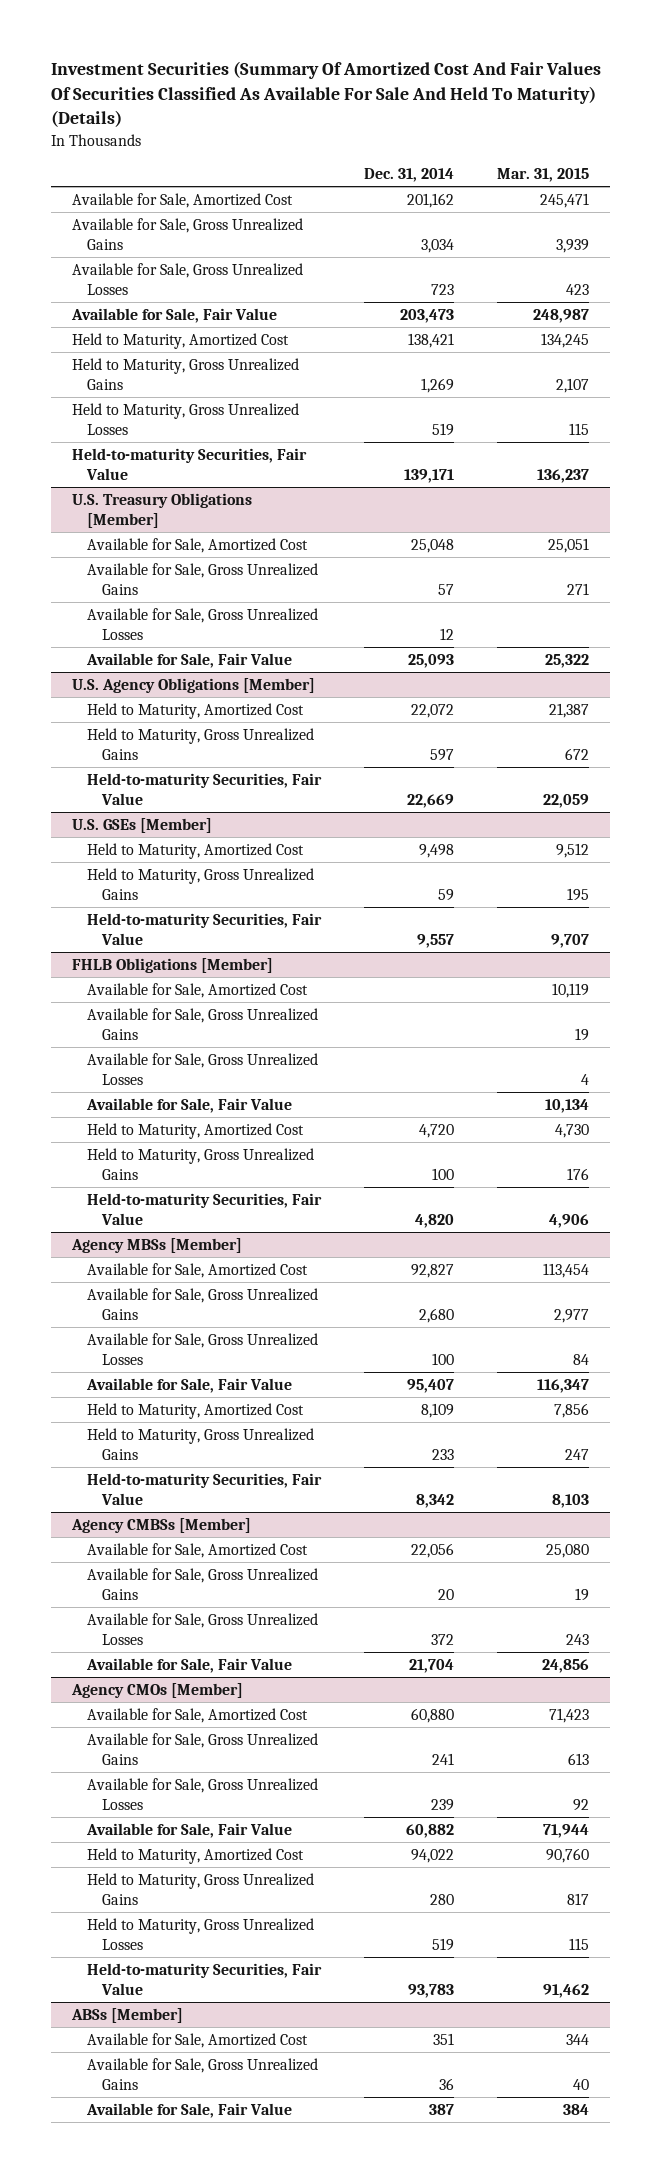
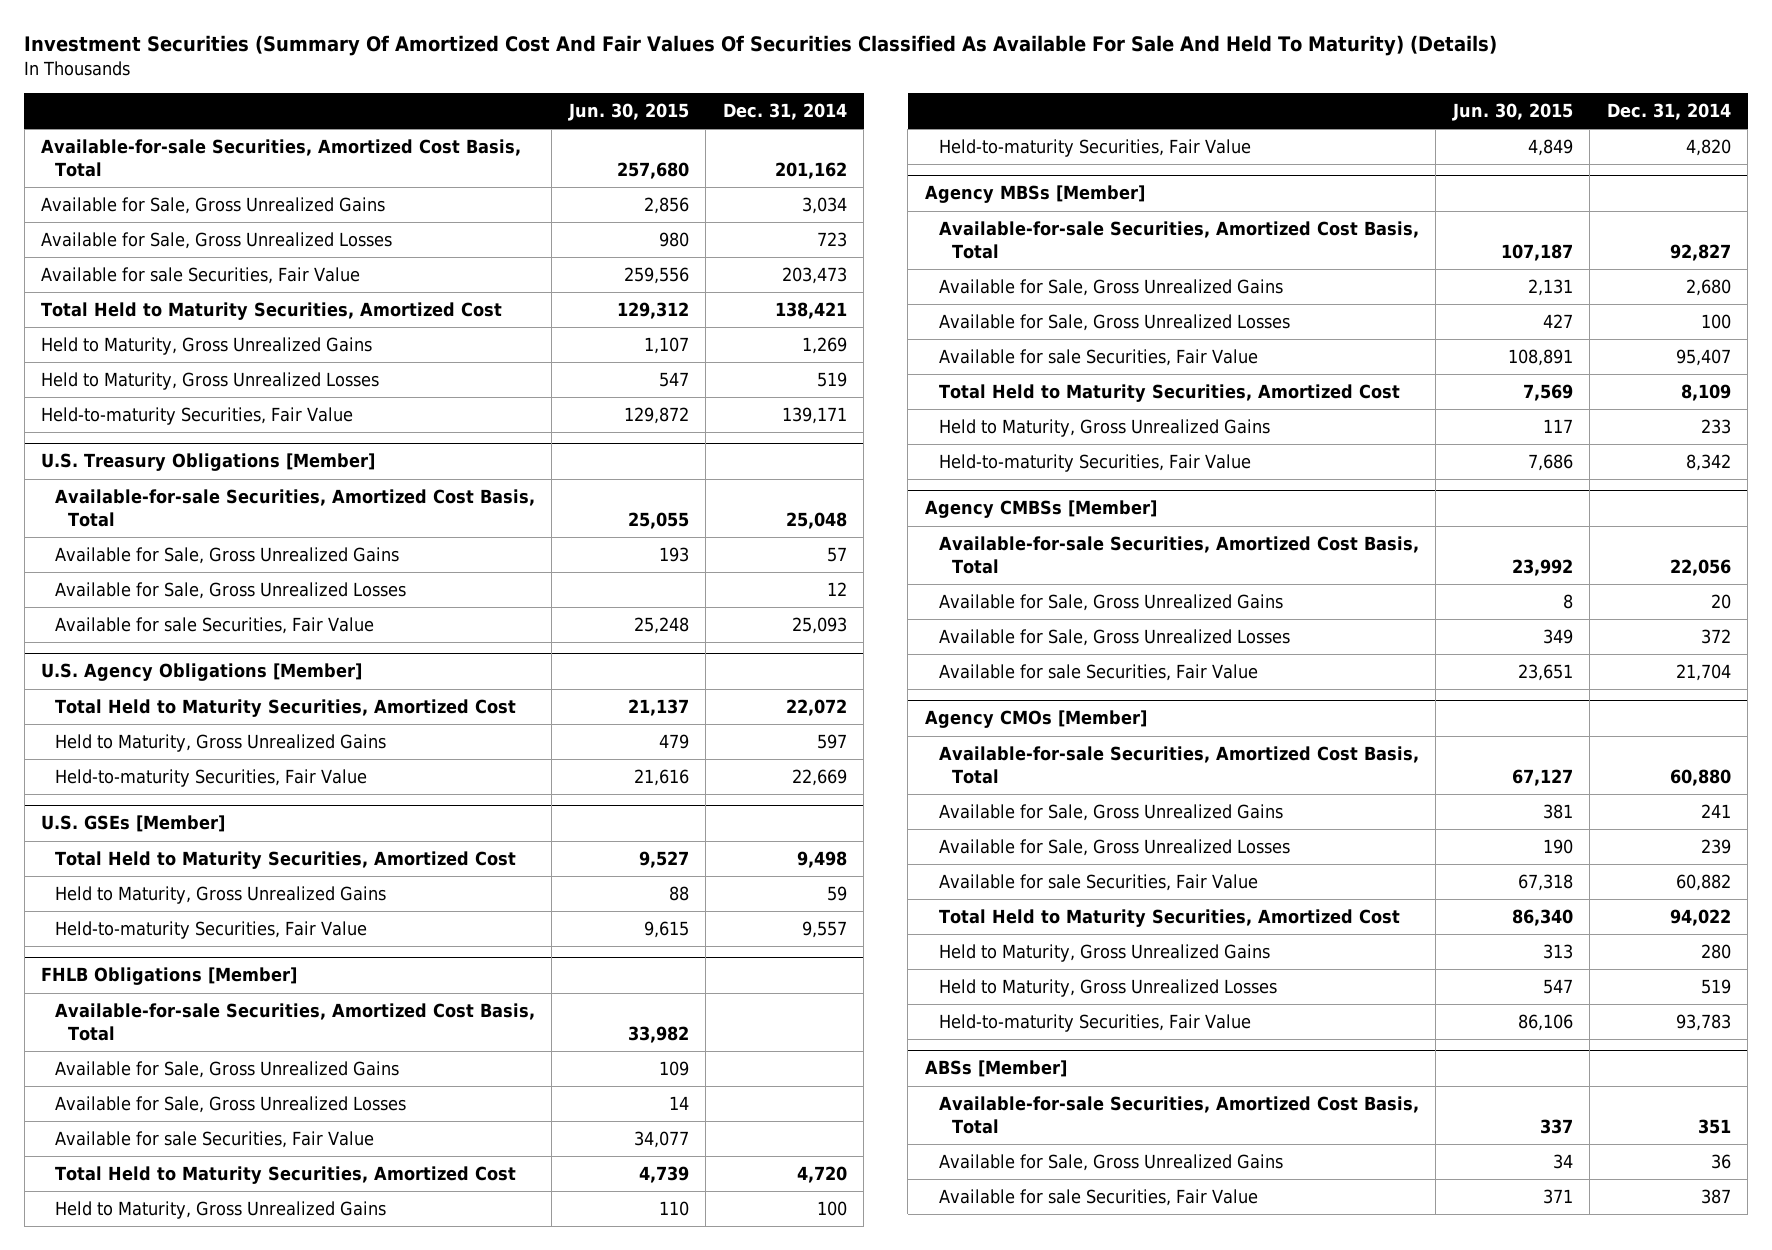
[496,168,589,183] Mar. 31, 2015 -> none
none -> [567,102,689,121] Jun. 30, 2015
[72,192,294,208] Available for Sale, Amortized Cost -> [41,139,522,177] Available-for-sale Securities, Amortized Cost Basis, Total
[71,307,278,323] Available for Sale, Fair Value -> [41,267,361,285] Available for sale Securities, Fair Value
[72,332,290,349] Held to Maturity, Amortized Cost -> [41,302,503,321] Total Held to Maturity Securities, Amortized Cost
[87,537,309,553] Available for Sale, Amortized Cost -> [54,489,535,527] Available-for-sale Securities, Amortized Cost Basis, Total
[86,652,293,668] Available for Sale, Fair Value -> [54,617,374,635] Available for sale Securities, Fair Value
[87,702,305,719] Held to Maturity, Amortized Cost -> [54,699,516,718] Total Held to Maturity Securities, Amortized Cost
[87,842,305,859] Held to Maturity, Amortized Cost -> [54,851,516,870] Total Held to Maturity Securities, Amortized Cost
[87,982,309,998] Available for Sale, Amortized Cost -> [54,1003,535,1041] Available-for-sale Securities, Amortized Cost Basis, Total
[86,1097,293,1113] Available for Sale, Fair Value -> [54,1131,374,1149] Available for sale Securities, Fair Value
[87,1122,305,1139] Held to Maturity, Amortized Cost -> [54,1166,516,1185] Total Held to Maturity Securities, Amortized Cost
[87,1262,309,1278] Available for Sale, Amortized Cost -> [938,221,1419,259] Available-for-sale Securities, Amortized Cost Basis, Total
[86,1377,293,1393] Available for Sale, Fair Value -> [938,349,1258,367] Available for sale Securities, Fair Value
[87,1402,305,1419] Held to Maturity, Amortized Cost -> [938,384,1400,403] Total Held to Maturity Securities, Amortized Cost
[87,1542,309,1558] Available for Sale, Amortized Cost -> [938,536,1419,574] Available-for-sale Securities, Amortized Cost Basis, Total
[86,1657,293,1673] Available for Sale, Fair Value -> [938,664,1258,682] Available for sale Securities, Fair Value
[87,1707,309,1723] Available for Sale, Amortized Cost -> [938,746,1419,784] Available-for-sale Securities, Amortized Cost Basis, Total
[86,1822,293,1838] Available for Sale, Fair Value -> [938,874,1258,892] Available for sale Securities, Fair Value
[87,1847,305,1864] Held to Maturity, Amortized Cost -> [938,909,1400,928] Total Held to Maturity Securities, Amortized Cost
[87,2032,309,2048] Available for Sale, Amortized Cost -> [938,1096,1419,1134] Available-for-sale Securities, Amortized Cost Basis, Total
[86,2102,293,2118] Available for Sale, Fair Value -> [938,1189,1258,1207] Available for sale Securities, Fair Value

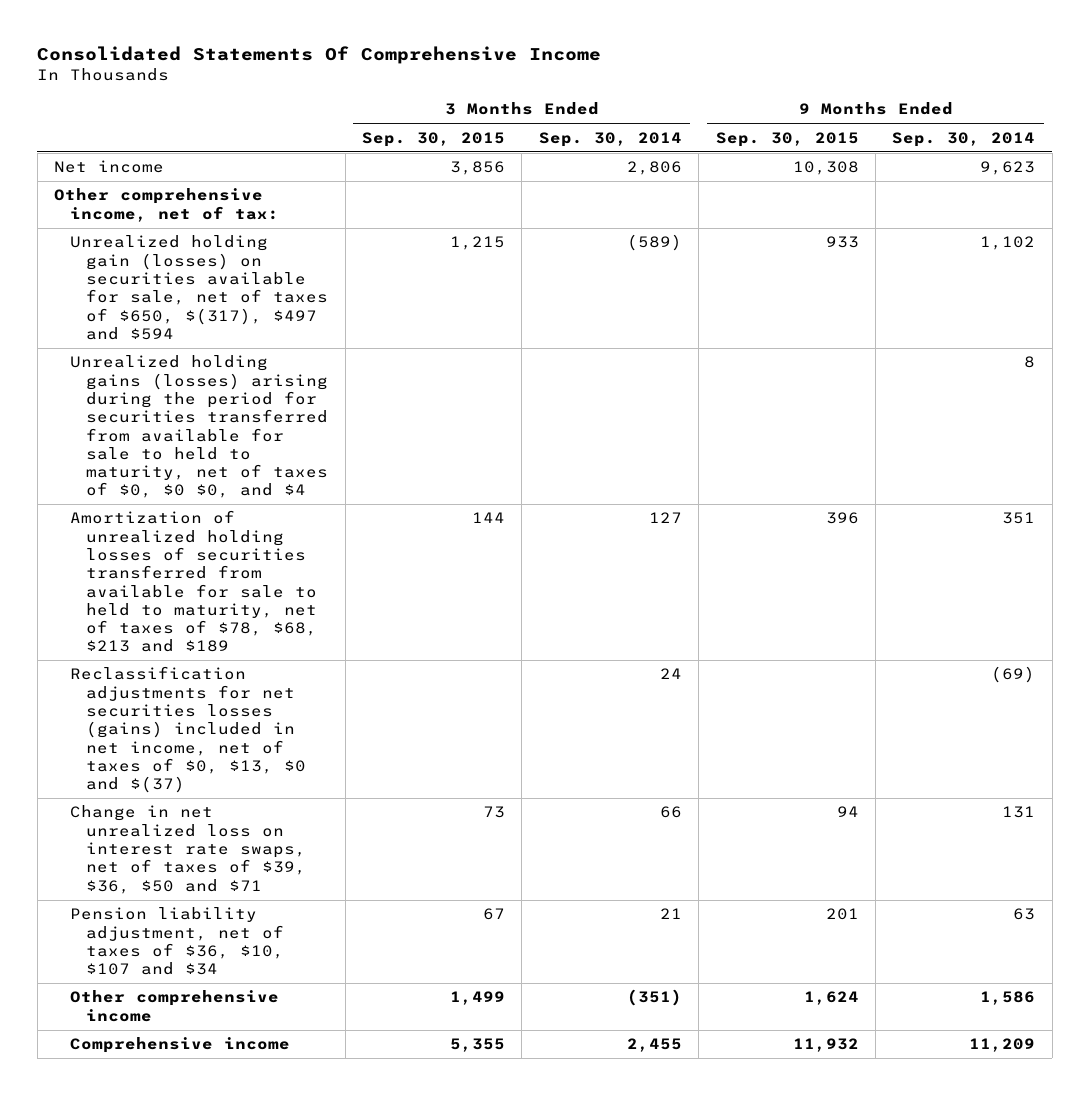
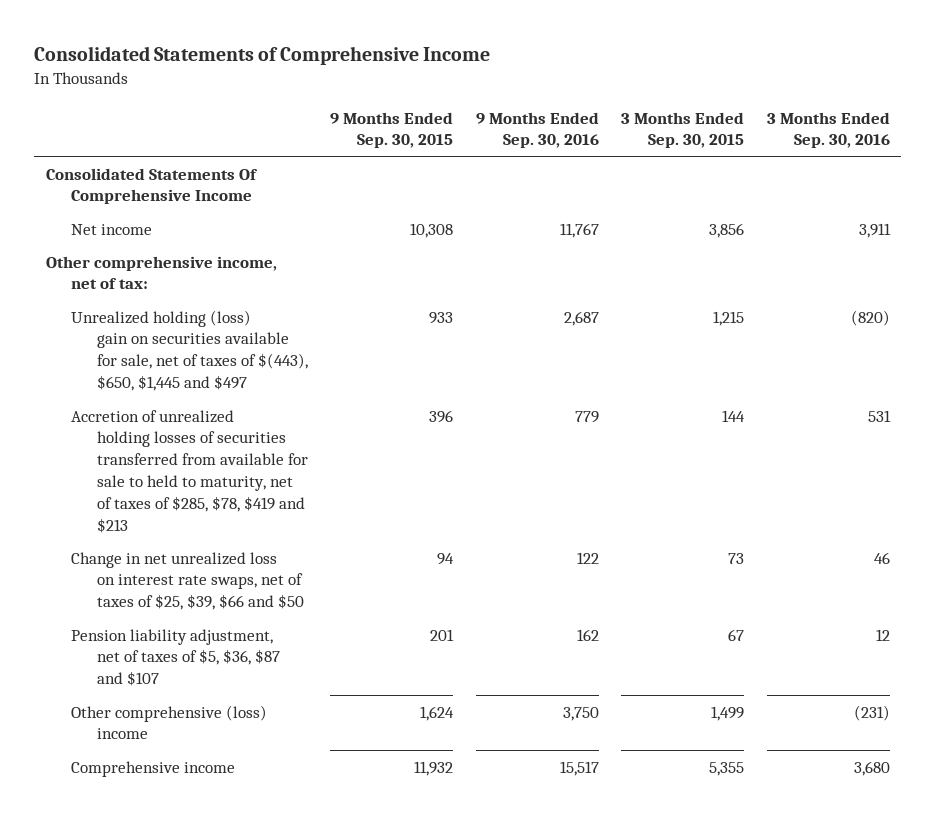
[37,46,602,65] Consolidated Statements Of Comprehensive Income -> [34,45,491,65] Consolidated Statements of Comprehensive Income
[538,131,682,147] Sep. 30, 2014 -> none
[892,131,1036,147] Sep. 30, 2014 -> none
none -> [475,111,599,149] 9 Months Ended Sep. 30, 2016
none -> [767,111,891,149] 3 Months Ended Sep. 30, 2016
none -> [45,167,258,205] Consolidated Statements Of Comprehensive Income
[70,355,329,499] Unrealized holding gains (losses) arising during the period for securities transferred from available for sale to held to maturity, net of taxes of $0, $0 $0, and $4 -> none
[70,666,307,794] Reclassification adjustments for net securities losses (gains) included in net income, net of taxes of $0, $13, $0 and $(37) -> none
[70,235,329,340] Unrealized holding gain (losses) on securities available for sale, net of taxes of $650, $(317), $497 and $594 -> [71,309,308,391] Unrealized holding (loss) gain on securities available for sale, net of taxes of $(443), $650, $1,445 and $497
[70,510,318,653] Amortization of unrealized holding losses of securities transferred from available for sale to held to maturity, net of taxes of $78, $68, $213 and $189 -> [71,409,308,533] Accretion of unrealized holding losses of securities transferred from available for sale to held to maturity, net of taxes of $285, $78, $419 and $213
[70,805,307,894] Change in net unrealized loss on interest rate swaps, net of taxes of $39, $36, $50 and $71 -> [71,551,304,611] Change in net unrealized loss on interest rate swaps, net of taxes of $25, $39, $66 and $50
[70,907,285,976] Pension liability adjustment, net of taxes of $36, $10, $107 and $34 -> [71,628,280,687] Pension liability adjustment, net of taxes of $5, $36, $87 and $107
[70,990,280,1022] Other comprehensive income -> [71,704,268,740] Other comprehensive (loss) income

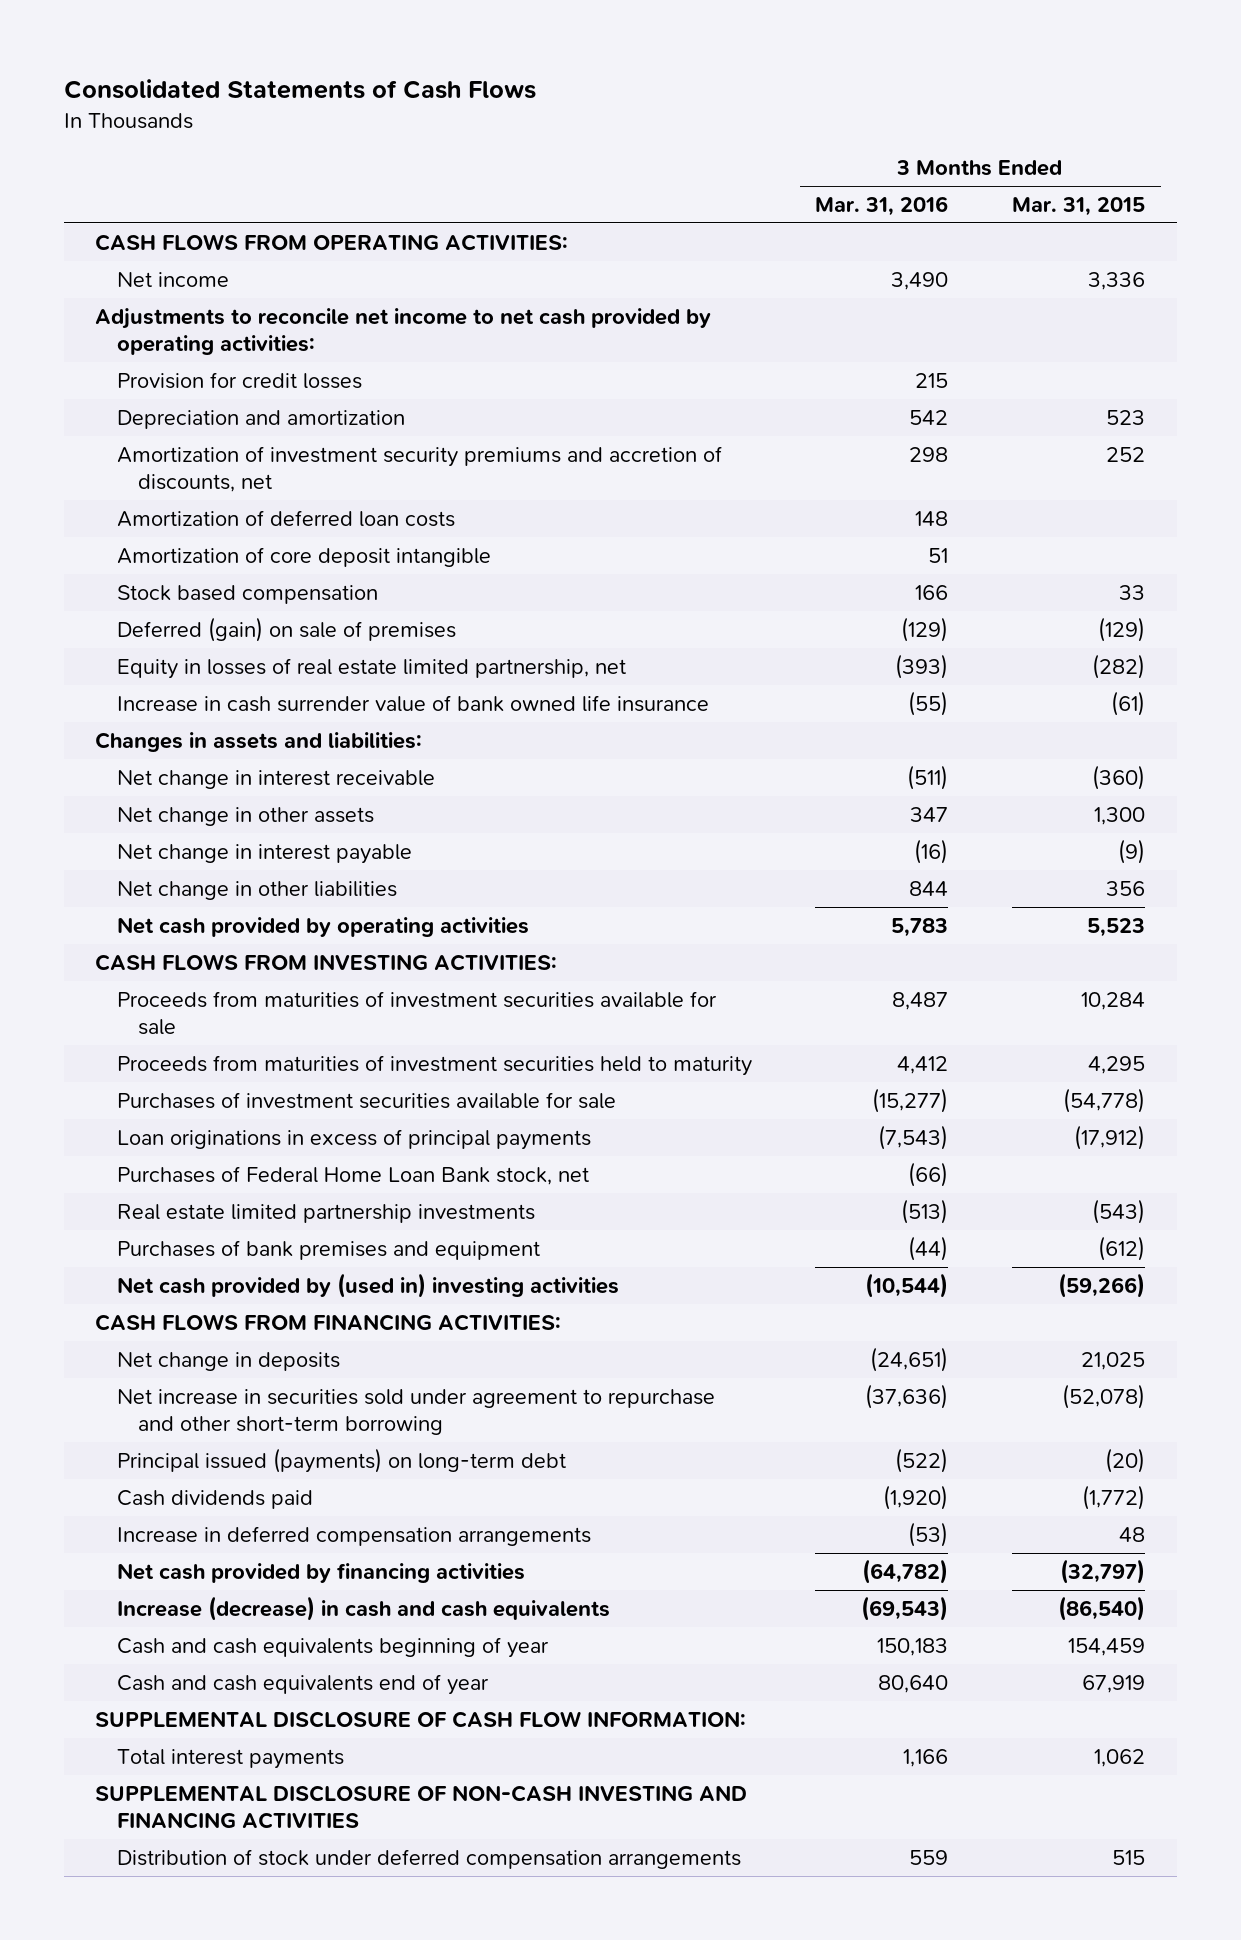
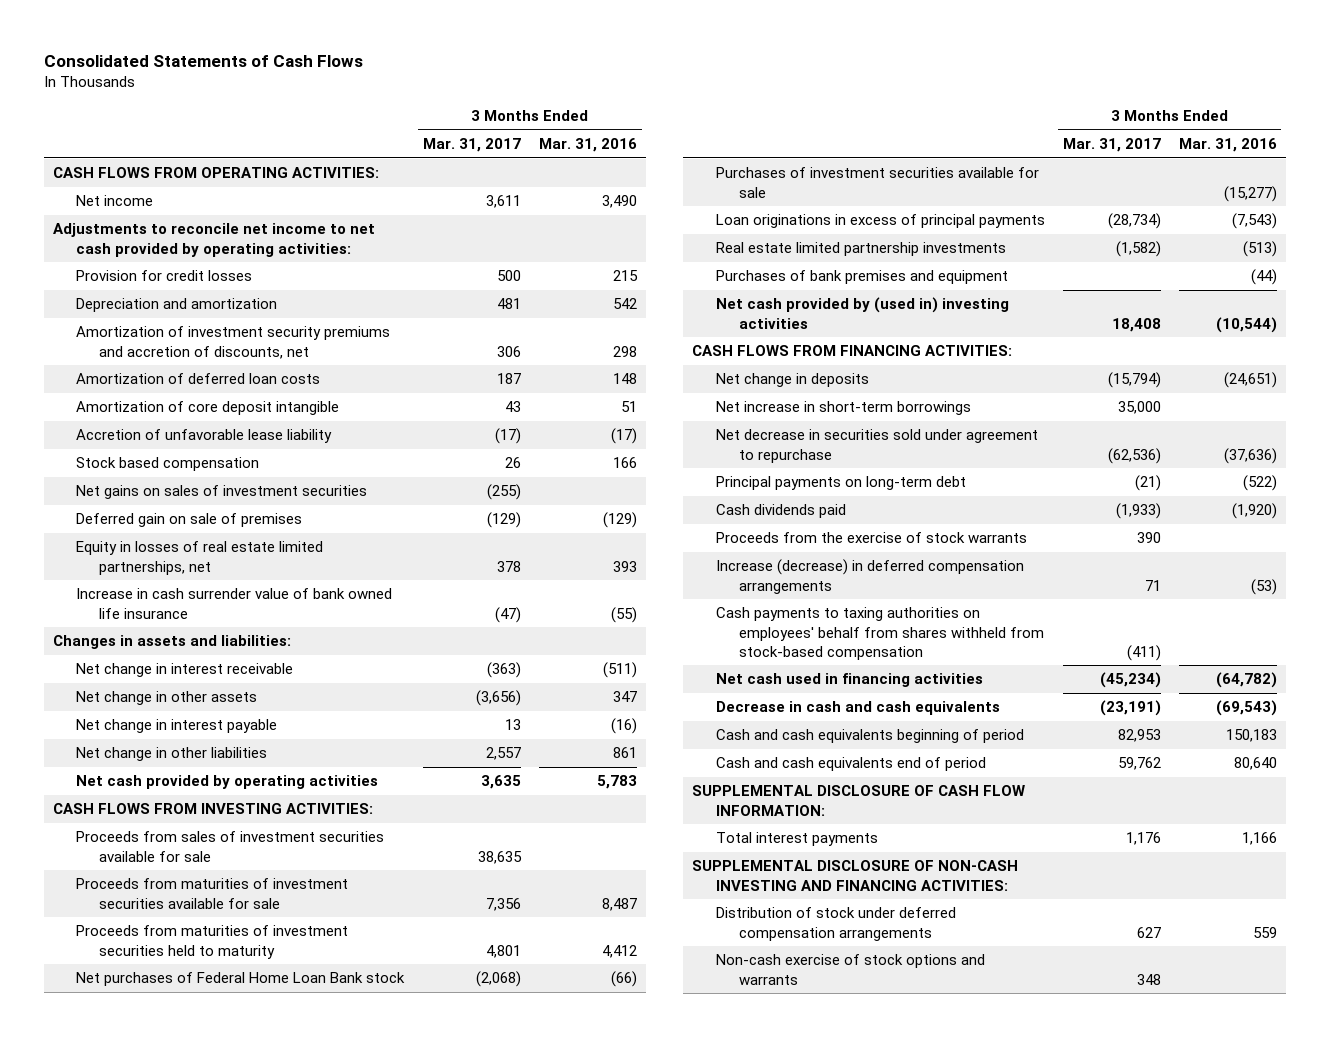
[1012,196,1146,216] Mar. 31, 2015 -> none
none -> [422,138,521,153] Mar. 31, 2017
none -> [75,429,332,444] Accretion of unfavorable lease liability
none -> [75,485,367,500] Net gains on sales of investment securities
[116,616,456,642] Deferred (gain) on sale of premises -> [75,513,302,528] Deferred gain on sale of premises
[116,657,626,679] Equity in losses of real estate limited partnership, net -> [75,541,323,575] Equity in losses of real estate limited partnerships, net
[895,653,949,679] (393) -> [613,560,638,572] 393
[909,880,949,896] 844 -> [613,747,638,759] 861
none -> [75,831,384,862] Proceeds from sales of investment securities available for sale
none -> [75,972,405,987] Net purchases of Federal Home Loan Bank stock
[116,1165,589,1185] Purchases of Federal Home Loan Bank stock, net -> none
none -> [715,401,971,416] Net increase in short-term borrowings
[116,1388,715,1435] Net increase in securities sold under agreement to repurchase and other short-term borrowing -> [715,429,1038,463] Net decrease in securities sold under agreement to repurchase
[116,1447,566,1473] Principal issued (payments) on long-term debt -> [715,476,966,491] Principal payments on long-term debt
none -> [715,532,1027,544] Proceeds from the exercise of stock warrants
[116,1525,591,1546] Increase in deferred compensation arrangements -> [715,559,1024,594] Increase (decrease) in deferred compensation arrangements
none -> [715,607,1044,660] Cash payments to taxing authorities on employees' behalf from shares withheld from stock-based compensation
[116,1562,525,1583] Net cash provided by financing activities -> [715,673,983,688] Net cash used in financing activities
[116,1595,610,1621] Increase (decrease) in cash and cash equivalents -> [715,701,1000,716] Decrease in cash and cash equivalents
[116,1636,549,1658] Cash and cash equivalents beginning of year -> [715,729,1024,744] Cash and cash equivalents beginning of period
[116,1673,489,1695] Cash and cash equivalents end of year -> [715,757,986,772] Cash and cash equivalents end of period
[95,1784,748,1829] SUPPLEMENTAL DISCLOSURE OF NON-CASH INVESTING AND FINANCING ACTIVITIES -> [692,860,1019,891] SUPPLEMENTAL DISCLOSURE OF NON-CASH INVESTING AND FINANCING ACTIVITIES:
none -> [715,954,985,985] Non-cash exercise of stock options and warrants

